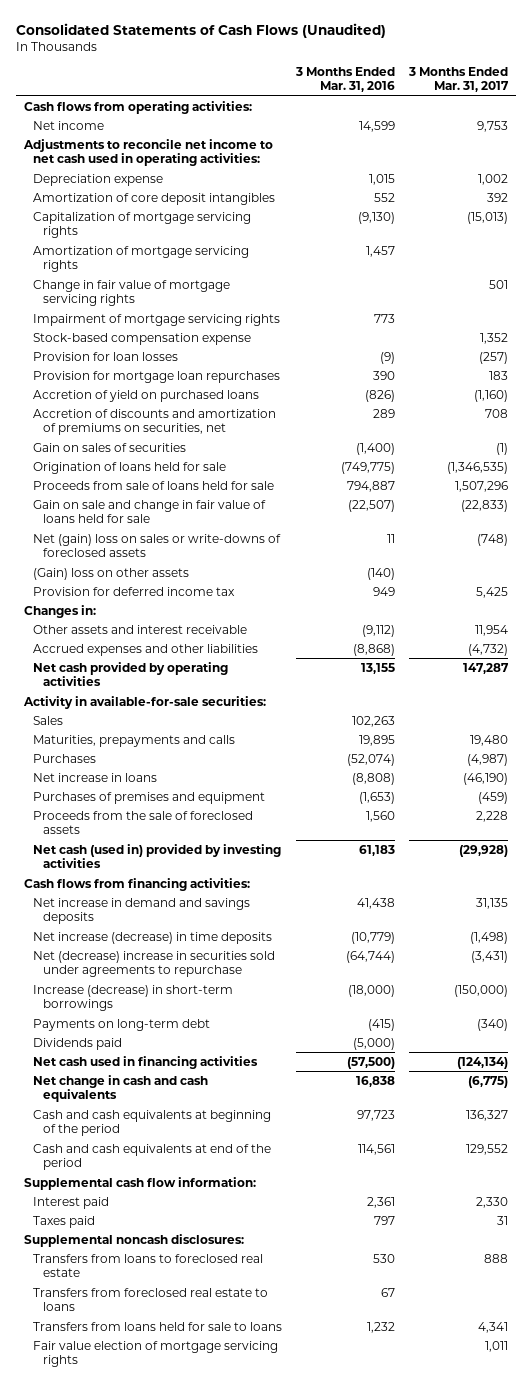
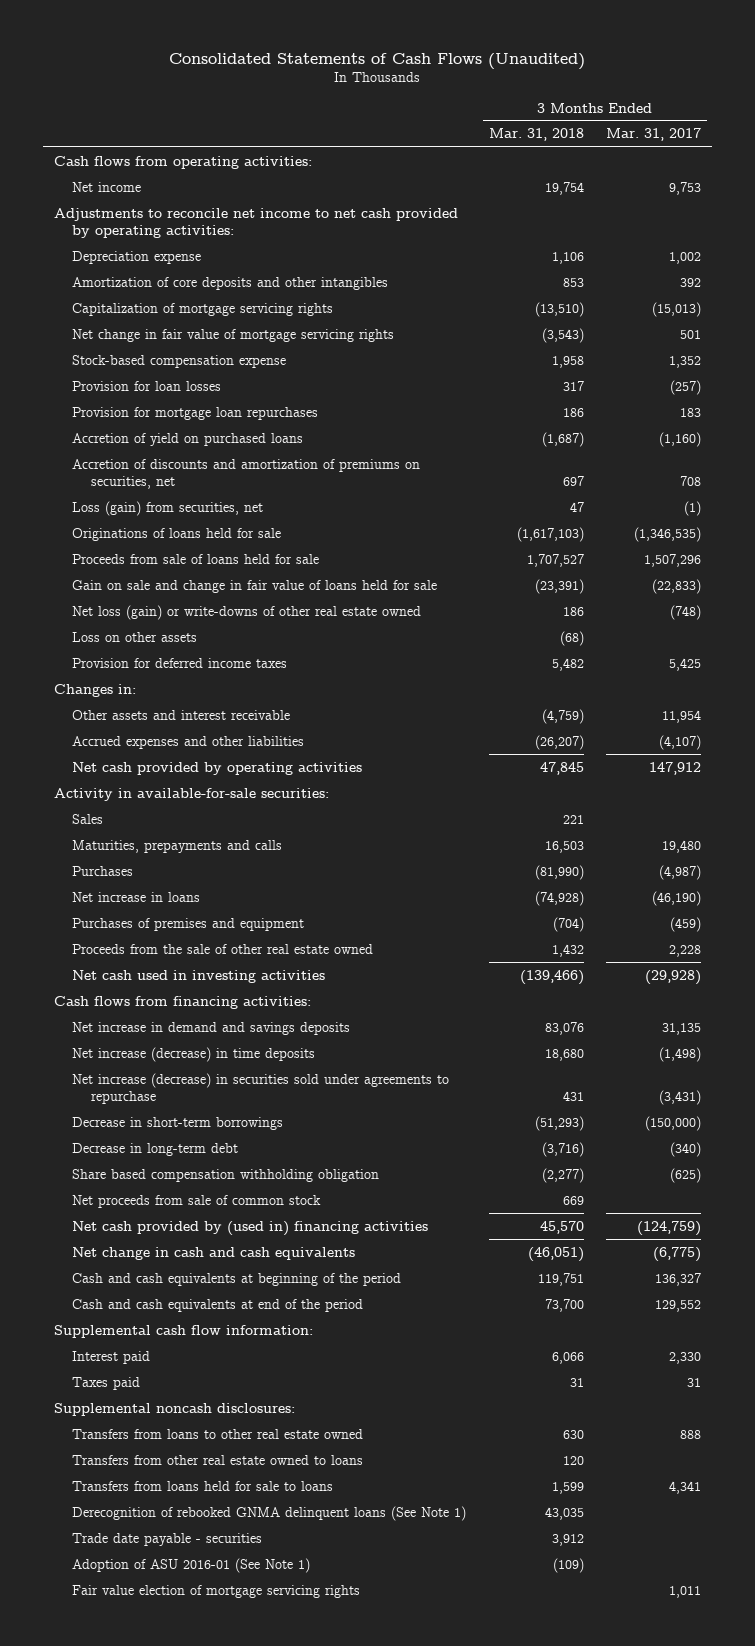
[295,67,396,93] 3 Months Ended Mar. 31, 2016 -> none
none -> [488,128,584,142] Mar. 31, 2018
[22,138,273,167] Adjustments to reconcile net income to net cash used in operating activities: -> [53,207,458,238] Adjustments to reconcile net income to net cash provided by operating activities:
[33,192,276,205] Amortization of core deposit intangibles -> [72,276,389,290] Amortization of core deposits and other intangibles
[33,245,250,273] Amortization of mortgage servicing rights -> none
[33,313,281,326] Impairment of mortgage servicing rights -> none
[33,279,231,307] Change in fair value of mortgage servicing rights -> [72,328,395,342] Net change in fair value of mortgage servicing rights
[33,442,187,452] Gain on sales of securities -> [72,500,264,516] Loss (gain) from securities, net
[33,461,227,474] Origination of loans held for sale -> [72,527,282,541] Originations of loans held for sale
[33,533,282,558] Net (gain) loss on sales or write-downs of foreclosed assets -> [72,604,422,620] Net loss (gain) or write-downs of other real estate owned
[33,567,190,580] (Gain) loss on other assets -> [72,631,198,642] Loss on other assets
[33,586,236,596] Provision for deferred income tax -> [72,657,288,668] Provision for deferred income taxes
[468,643,509,656] (4,732) -> [658,734,701,750] (4,107)
[463,662,510,674] 147,287 -> [648,761,701,775] 147,912
[33,810,254,835] Proceeds from the sale of foreclosed assets -> [72,943,374,954] Proceeds from the sale of other real estate owned
[33,843,282,869] Net cash (used in) provided by investing activities -> [72,969,326,983] Net cash used in investing activities
[33,1018,211,1031] Payments on long-term debt -> none
[33,1037,123,1050] Dividends paid -> none
[33,950,276,978] Net (decrease) increase in securities sold under agreements to repurchase -> [72,1072,450,1104] Net increase (decrease) in securities sold under agreements to repurchase
[33,984,234,1012] Increase (decrease) in short-term borrowings -> [72,1116,284,1130] Decrease in short-term borrowings
none -> [72,1142,239,1156] Decrease in long-term debt
none -> [72,1168,380,1182] Share based compensation withholding obligation
none -> [72,1194,322,1208] Net proceeds from sale of common stock
[33,1055,259,1069] Net cash used in financing activities -> [72,1220,429,1236] Net cash provided by (used in) financing activities
[457,1056,509,1069] (124,134) -> [636,1220,701,1236] (124,759)
[33,1253,264,1278] Transfers from loans to foreclosed real estate -> [72,1428,364,1439] Transfers from loans to other real estate owned
[33,1287,269,1312] Transfers from foreclosed real estate to loans -> [72,1454,364,1465] Transfers from other real estate owned to loans
none -> [72,1505,467,1521] Derecognition of rebooked GNMA delinquent loans (See Note 1)
none -> [72,1532,263,1546] Trade date payable - securities
none -> [72,1557,311,1573] Adoption of ASU 2016-01 (See Note 1)

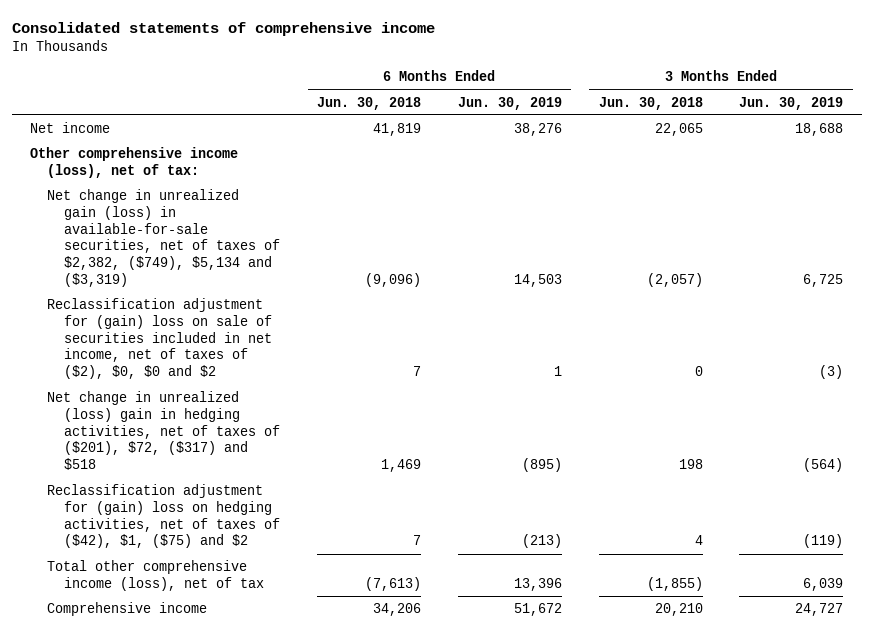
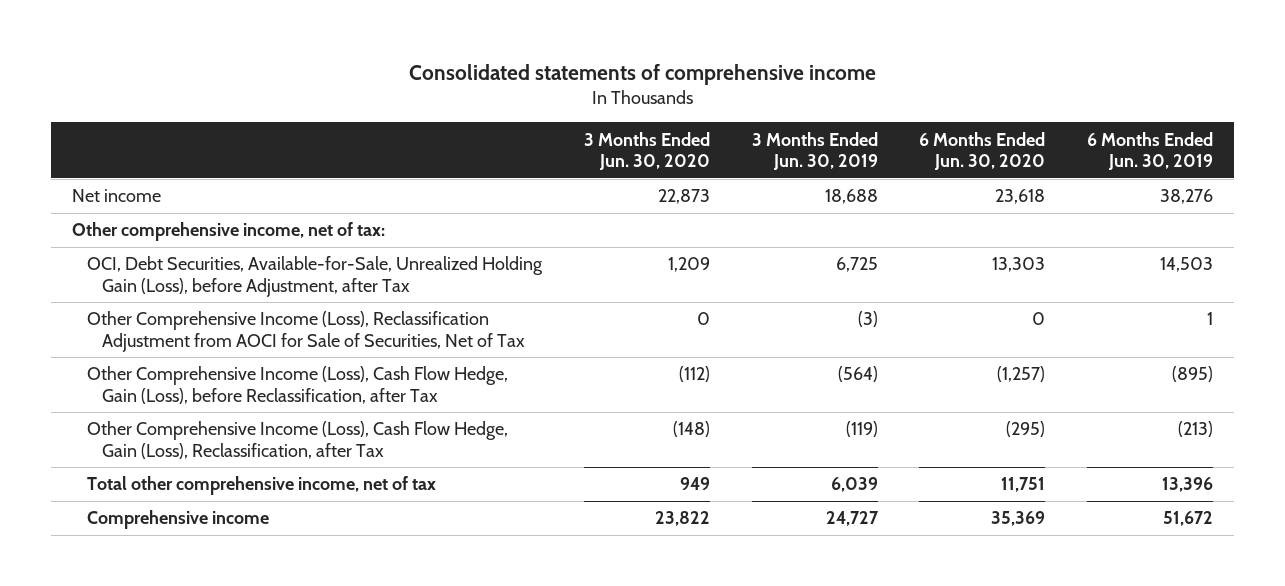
[316,96,421,110] Jun. 30, 2018 -> none
[598,96,703,110] Jun. 30, 2018 -> none
none -> [583,131,710,170] 3 Months Ended Jun. 30, 2020
none -> [919,131,1046,170] 6 Months Ended Jun. 30, 2020
[30,147,239,178] Other comprehensive income (loss), net of tax: -> [72,222,386,242] Other comprehensive income, net of tax:
[47,189,281,288] Net change in unrealized gain (loss) in available-for-sale securities, net of taxes of $2,382, ($749), $5,134 and ($3,319) -> [87,256,544,297] OCI, Debt Securities, Available-for-Sale, Unrealized Holding Gain (Loss), before Adjustment, after Tax
[47,298,273,380] Reclassification adjustment for (gain) loss on sale of securities included in net income, net of taxes of ($2), $0, $0 and $2 -> [87,311,526,352] Other Comprehensive Income (Loss), Reclassification Adjustment from AOCI for Sale of Securities, Net of Tax
[47,391,281,471] Net change in unrealized (loss) gain in hedging activities, net of taxes of ($201), $72, ($317) and $518 -> [87,366,509,404] Other Comprehensive Income (Loss), Cash Flow Hedge, Gain (Loss), before Reclassification, after Tax
[47,484,281,549] Reclassification adjustment for (gain) loss on hedging activities, net of taxes of ($42), $1, ($75) and $2 -> [87,421,509,459] Other Comprehensive Income (Loss), Cash Flow Hedge, Gain (Loss), Reclassification, after Tax
[47,560,265,591] Total other comprehensive income (loss), net of tax -> [87,476,437,496] Total other comprehensive income, net of tax

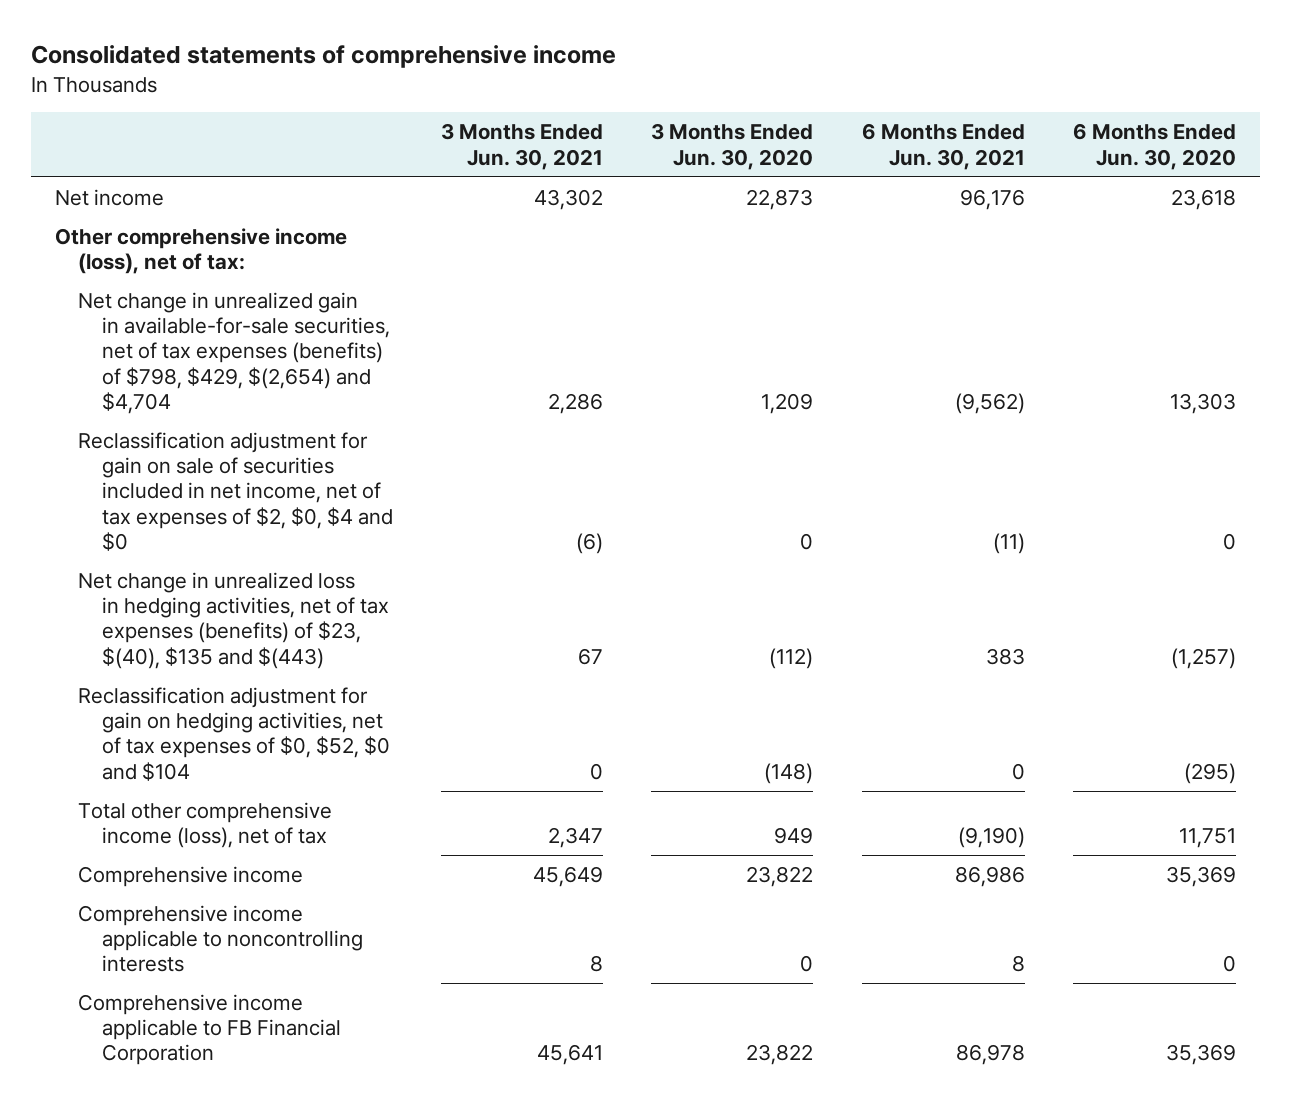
[751,131,878,170] 3 Months Ended Jun. 30, 2019 -> none
[1086,131,1213,170] 6 Months Ended Jun. 30, 2019 -> none
none -> [441,123,604,170] 3 Months Ended Jun. 30, 2021
none -> [861,123,1025,170] 6 Months Ended Jun. 30, 2021
[72,222,386,242] Other comprehensive income, net of tax: -> [55,227,348,275] Other comprehensive income (loss), net of tax:
[87,256,544,297] OCI, Debt Securities, Available-for-Sale, Unrealized Holding Gain (Loss), before Adjustment, after Tax -> [78,291,390,415] Net change in unrealized gain in available-for-sale securities, net of tax expenses (benefits) of $798, $429, $(2,654) and $4,704
[87,311,526,352] Other Comprehensive Income (Loss), Reclassification Adjustment from AOCI for Sale of Securities, Net of Tax -> [78,431,393,552] Reclassification adjustment for gain on sale of securities included in net income, net of tax expenses of $2, $0, $4 and $0
[87,366,509,404] Other Comprehensive Income (Loss), Cash Flow Hedge, Gain (Loss), before Reclassification, after Tax -> [78,571,389,669] Net change in unrealized loss in hedging activities, net of tax expenses (benefits) of $23, $(40), $135 and $(443)
[87,421,509,459] Other Comprehensive Income (Loss), Cash Flow Hedge, Gain (Loss), Reclassification, after Tax -> [78,686,390,781] Reclassification adjustment for gain on hedging activities, net of tax expenses of $0, $52, $0 and $104
[87,476,437,496] Total other comprehensive income, net of tax -> [78,801,333,849] Total other comprehensive income (loss), net of tax
none -> [78,904,363,973] Comprehensive income applicable to noncontrolling interests
none -> [78,993,341,1066] Comprehensive income applicable to FB Financial Corporation

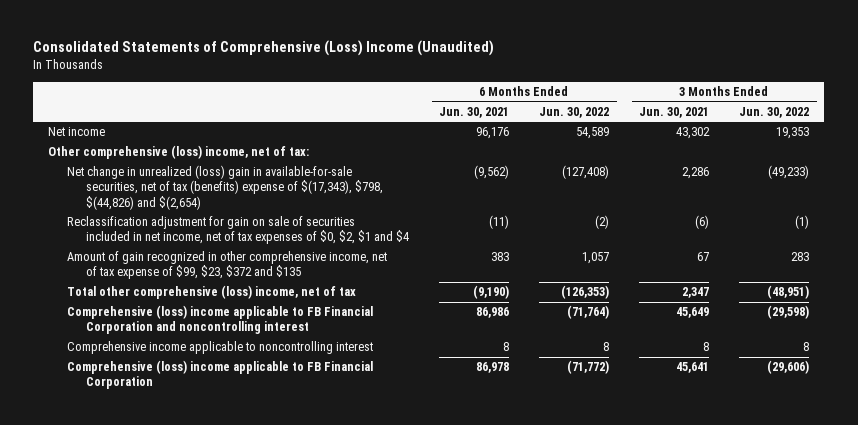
[30,45,616,69] Consolidated statements of comprehensive income -> [33,40,495,57] Consolidated Statements of Comprehensive (Loss) Income (Unaudited)
[651,123,814,170] 3 Months Ended Jun. 30, 2020 -> none
[1073,123,1237,170] 6 Months Ended Jun. 30, 2020 -> none
none -> [539,106,610,118] Jun. 30, 2022
none -> [739,106,810,118] Jun. 30, 2022
[78,686,390,781] Reclassification adjustment for gain on hedging activities, net of tax expenses of $0, $52, $0 and $104 -> none
[55,227,348,275] Other comprehensive income (loss), net of tax: -> [48,145,310,160] Other comprehensive (loss) income, net of tax:
[78,291,390,415] Net change in unrealized gain in available-for-sale securities, net of tax expenses (benefits) of $798, $429, $(2,654) and $4,704 -> [67,165,384,210] Net change in unrealized (loss) gain in available-for-sale securities, net of tax (benefits) expense of $(17,343), $798, $(44,826) and $(2,654)
[78,431,393,552] Reclassification adjustment for gain on sale of securities included in net income, net of tax expenses of $2, $0, $4 and $0 -> [67,216,410,245] Reclassification adjustment for gain on sale of securities included in net income, net of tax expenses of $0, $2, $1 and $4
[78,571,389,669] Net change in unrealized loss in hedging activities, net of tax expenses (benefits) of $23, $(40), $135 and $(443) -> [67,251,388,280] Amount of gain recognized in other comprehensive income, net of tax expense of $99, $23, $372 and $135
[78,801,333,849] Total other comprehensive income (loss), net of tax -> [67,285,357,300] Total other comprehensive (loss) income, net of tax
[78,865,304,887] Comprehensive income -> [67,305,374,335] Comprehensive (loss) income applicable to FB Financial Corporation and noncontrolling interest
[78,904,363,973] Comprehensive income applicable to noncontrolling interests -> [67,341,374,355] Comprehensive income applicable to noncontrolling interest
[78,993,341,1066] Comprehensive income applicable to FB Financial Corporation -> [67,360,374,390] Comprehensive (loss) income applicable to FB Financial Corporation

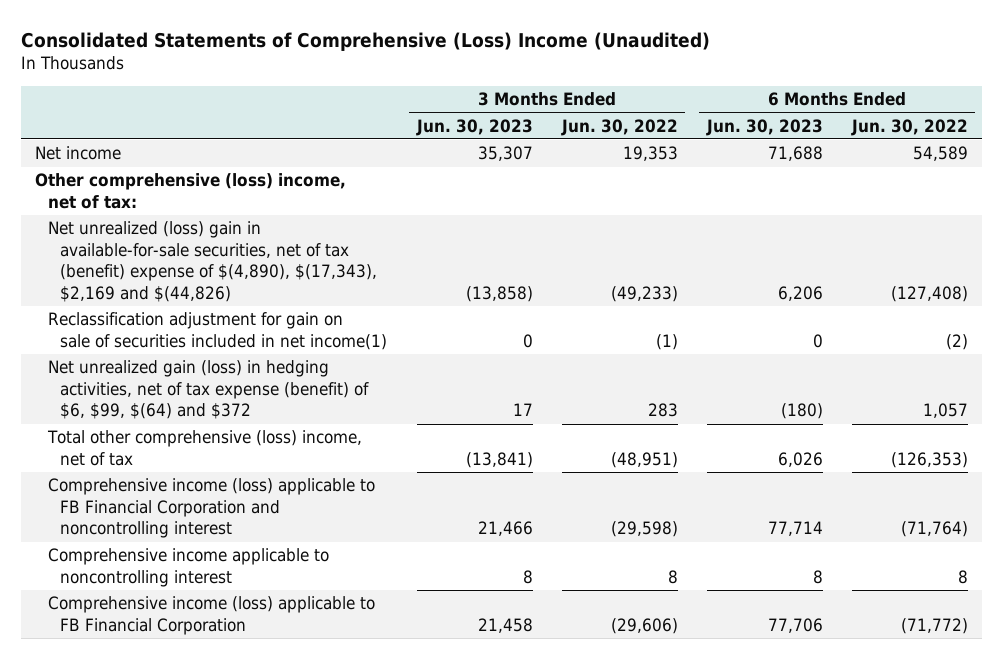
[439,106,510,118] Jun. 30, 2021 -> none
[639,106,710,118] Jun. 30, 2021 -> none
none -> [415,118,533,136] Jun. 30, 2023
none -> [705,118,823,136] Jun. 30, 2023
[67,165,384,210] Net change in unrealized (loss) gain in available-for-sale securities, net of tax (benefits) expense of $(17,343), $798, $(44,826) and $(2,654) -> [47,221,378,302] Net unrealized (loss) gain in available-for-sale securities, net of tax (benefit) expense of $(4,890), $(17,343), $2,169 and $(44,826)
[67,216,410,245] Reclassification adjustment for gain on sale of securities included in net income, net of tax expenses of $0, $2, $1 and $4 -> [47,312,388,350] Reclassification adjustment for gain on sale of securities included in net income(1)
[67,251,388,280] Amount of gain recognized in other comprehensive income, net of tax expense of $99, $23, $372 and $135 -> [47,360,370,420] Net unrealized gain (loss) in hedging activities, net of tax expense (benefit) of $6, $99, $(64) and $372
[67,305,374,335] Comprehensive (loss) income applicable to FB Financial Corporation and noncontrolling interest -> [47,478,375,539] Comprehensive income (loss) applicable to FB Financial Corporation and noncontrolling interest
[67,360,374,390] Comprehensive (loss) income applicable to FB Financial Corporation -> [47,596,375,635] Comprehensive income (loss) applicable to FB Financial Corporation

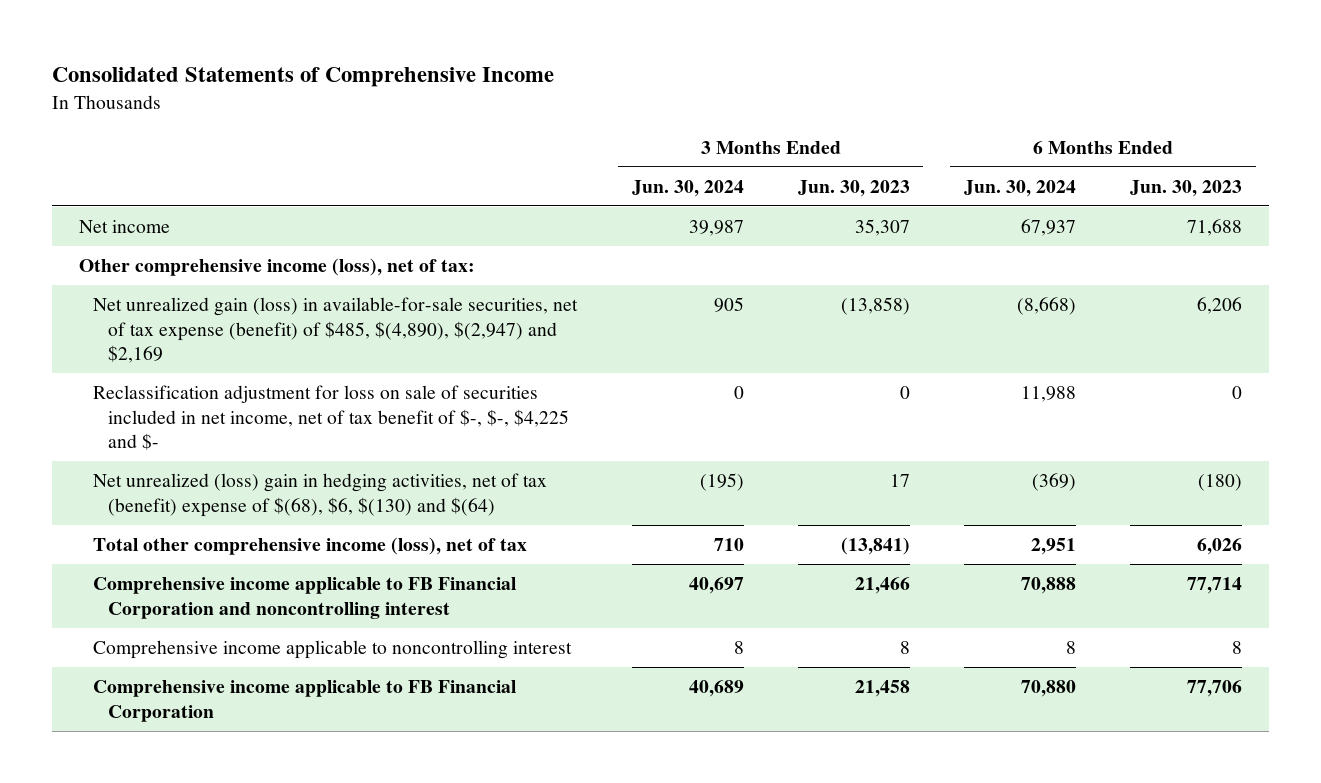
[20,31,710,51] Consolidated Statements of Comprehensive (Loss) Income (Unaudited) -> [51,67,554,88] Consolidated Statements of Comprehensive Income
[560,118,678,136] Jun. 30, 2022 -> none
[850,118,968,136] Jun. 30, 2022 -> none
none -> [631,179,744,197] Jun. 30, 2024
none -> [963,179,1076,197] Jun. 30, 2024
[35,173,347,209] Other comprehensive (loss) income, net of tax: -> [78,257,475,276] Other comprehensive income (loss), net of tax:
[47,221,378,302] Net unrealized (loss) gain in available-for-sale securities, net of tax (benefit) expense of $(4,890), $(17,343), $2,169 and $(44,826) -> [93,296,579,364] Net unrealized gain (loss) in available-for-sale securities, net of tax expense (benefit) of $485, $(4,890), $(2,947) and $2,169
[47,312,388,350] Reclassification adjustment for gain on sale of securities included in net income(1) -> [93,384,569,451] Reclassification adjustment for loss on sale of securities included in net income, net of tax benefit of $-, $-, $4,225 and $-
[47,360,370,420] Net unrealized gain (loss) in hedging activities, net of tax expense (benefit) of $6, $99, $(64) and $372 -> [93,472,548,517] Net unrealized (loss) gain in hedging activities, net of tax (benefit) expense of $(68), $6, $(130) and $(64)
[46,430,362,466] Total other comprehensive (loss) income, net of tax -> [93,536,528,555] Total other comprehensive income (loss), net of tax
[47,478,375,539] Comprehensive income (loss) applicable to FB Financial Corporation and noncontrolling interest -> [93,576,517,619] Comprehensive income applicable to FB Financial Corporation and noncontrolling interest
[47,596,375,635] Comprehensive income (loss) applicable to FB Financial Corporation -> [93,679,517,722] Comprehensive income applicable to FB Financial Corporation

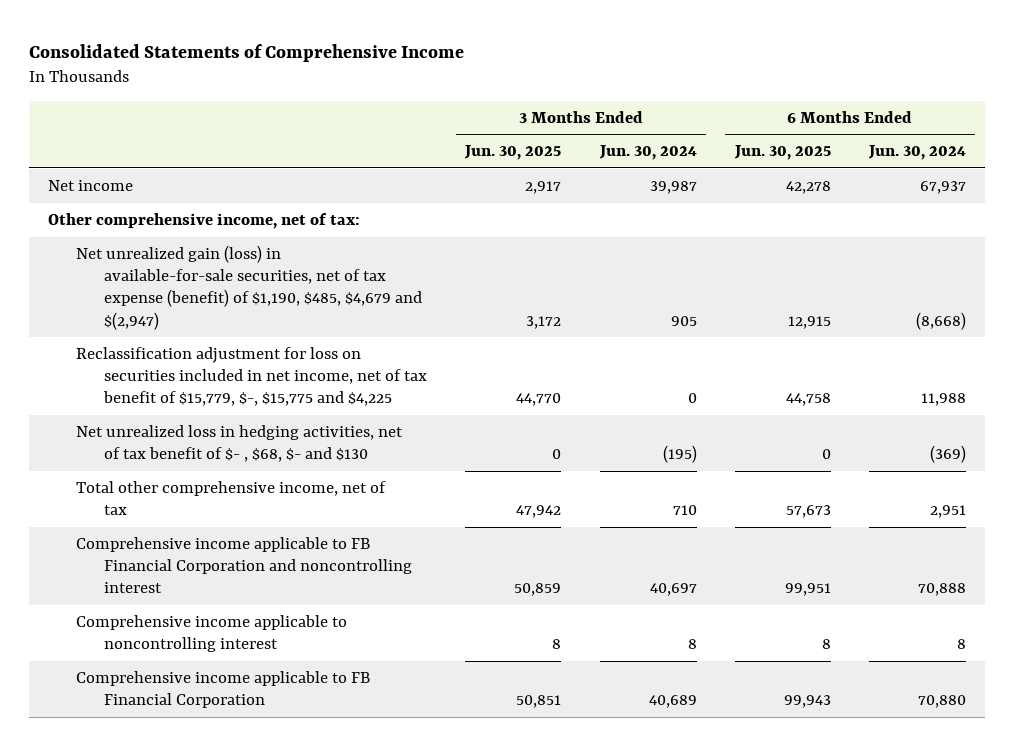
[797,179,910,197] Jun. 30, 2023 -> none
[1130,179,1243,197] Jun. 30, 2023 -> none
none -> [464,145,562,161] Jun. 30, 2025
none -> [733,145,831,161] Jun. 30, 2025
[78,257,475,276] Other comprehensive income (loss), net of tax: -> [48,213,361,230] Other comprehensive income, net of tax:
[93,296,579,364] Net unrealized gain (loss) in available-for-sale securities, net of tax expense (benefit) of $485, $(4,890), $(2,947) and $2,169 -> [76,245,423,330] Net unrealized gain (loss) in available-for-sale securities, net of tax expense (benefit) of $1,190, $485, $4,679 and $(2,947)
[93,384,569,451] Reclassification adjustment for loss on sale of securities included in net income, net of tax benefit of $-, $-, $4,225 and $- -> [76,347,428,407] Reclassification adjustment for loss on securities included in net income, net of tax benefit of $15,779, $-, $15,775 and $4,225
[93,472,548,517] Net unrealized (loss) gain in hedging activities, net of tax (benefit) expense of $(68), $6, $(130) and $(64) -> [76,425,404,463] Net unrealized loss in hedging activities, net of tax benefit of $- , $68, $- and $130
[93,536,528,555] Total other comprehensive income (loss), net of tax -> [76,481,387,516] Total other comprehensive income, net of tax

